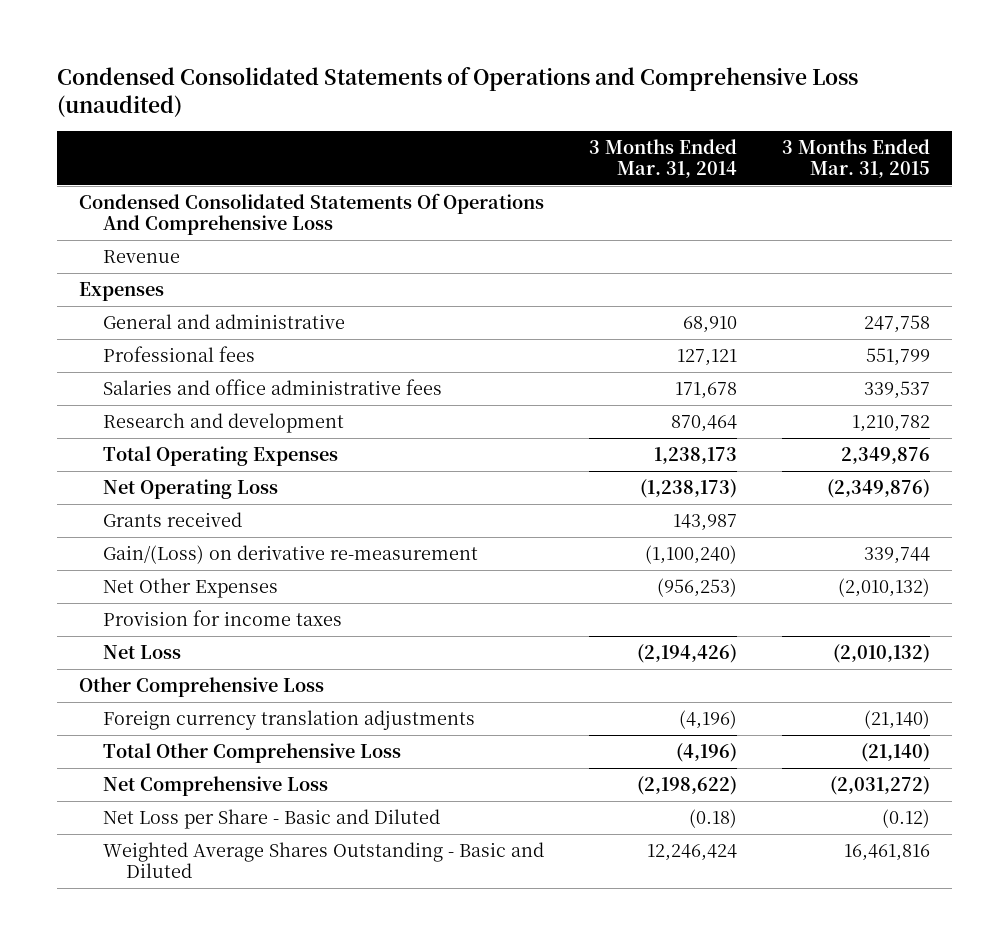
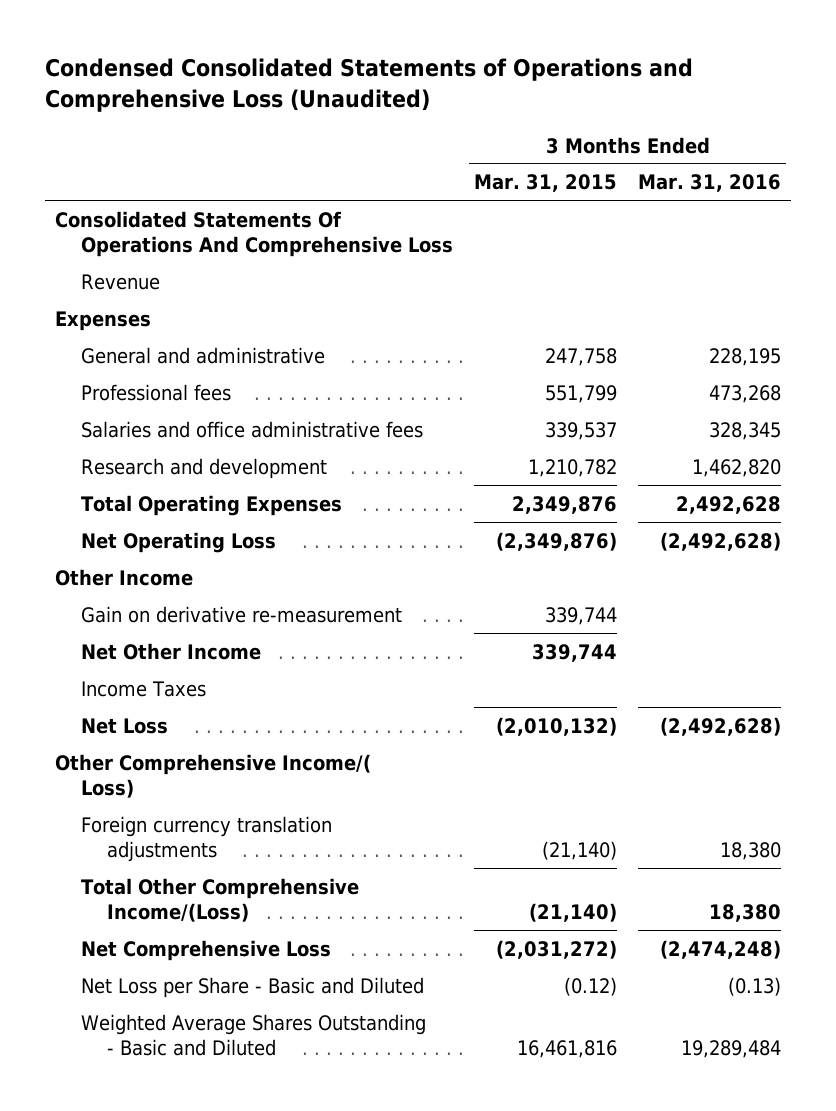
[56,66,858,118] Condensed Consolidated Statements of Operations and Comprehensive Loss (unaudited) -> [45,57,694,112] Condensed Consolidated Statements of Operations and Comprehensive Loss (Unaudited)
[588,139,737,179] 3 Months Ended Mar. 31, 2014 -> none
none -> [637,174,781,193] Mar. 31, 2016
[78,192,544,235] Condensed Consolidated Statements Of Operations And Comprehensive Loss -> [55,210,454,258] Consolidated Statements Of Operations And Comprehensive Loss
[102,511,242,527] Grants received -> none
none -> [55,568,194,586] Other Income
[102,544,478,564] Gain/(Loss) on derivative re-measurement -> [81,605,403,623] Gain on derivative re-measurement
[102,577,278,598] Net Other Expenses -> [81,642,262,660] Net Other Income
[837,577,930,597] (2,010,132) -> [532,643,618,662] 339,744
[102,609,342,626] Provision for income taxes -> [81,680,207,697] Income Taxes
[78,676,324,697] Other Comprehensive Loss -> [55,753,372,799] Other Comprehensive Income/( Loss)
[102,742,401,763] Total Other Comprehensive Loss -> [81,877,360,923] Total Other Comprehensive Income/(Loss)

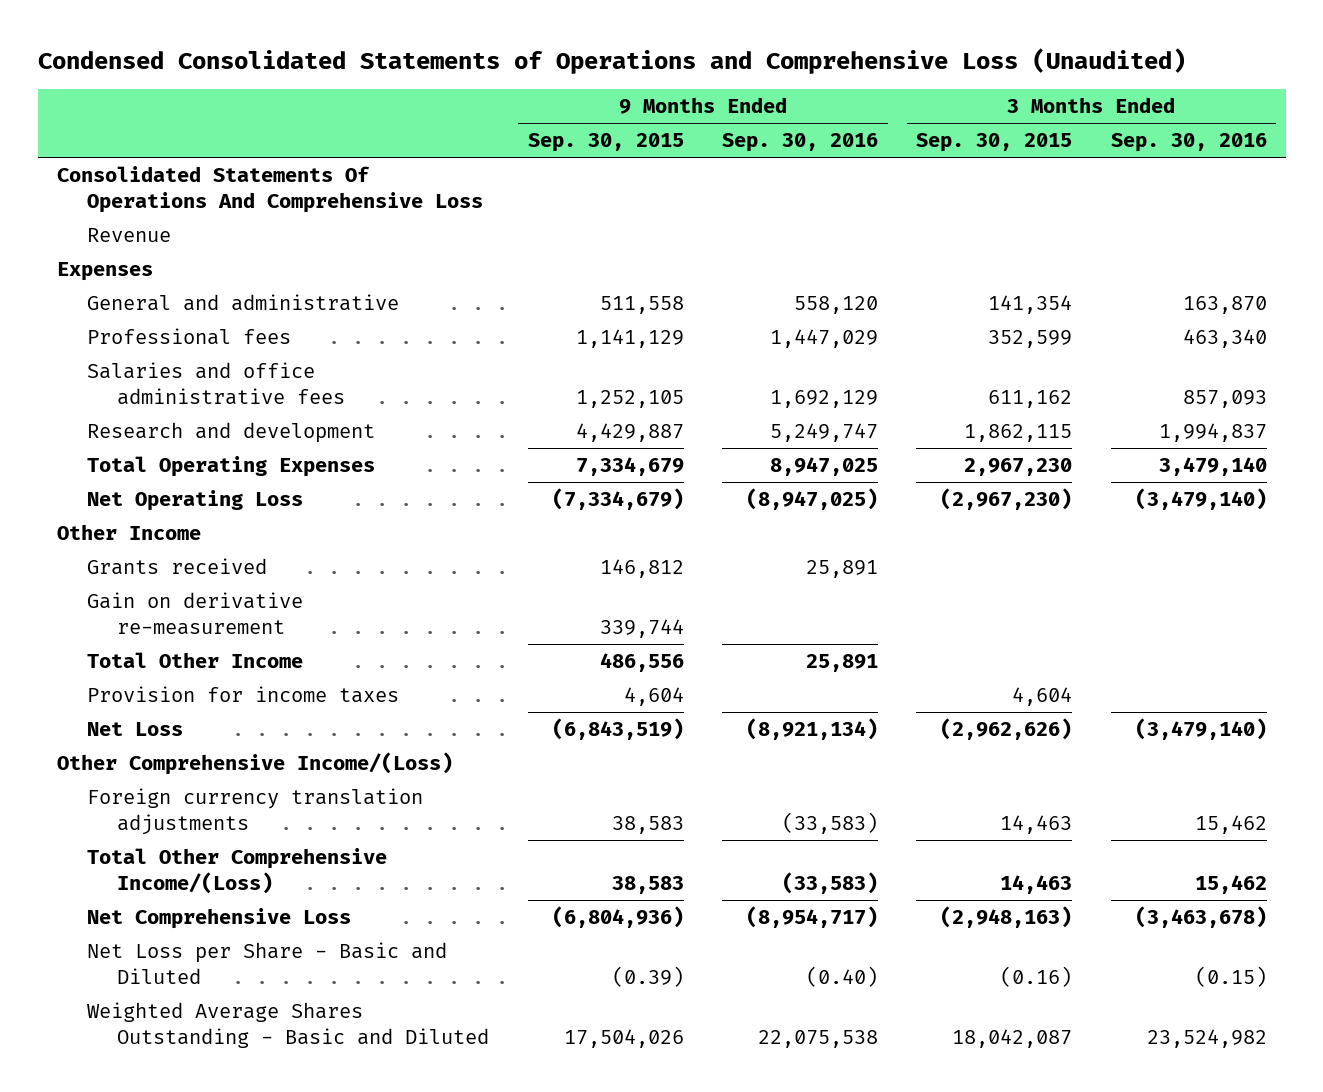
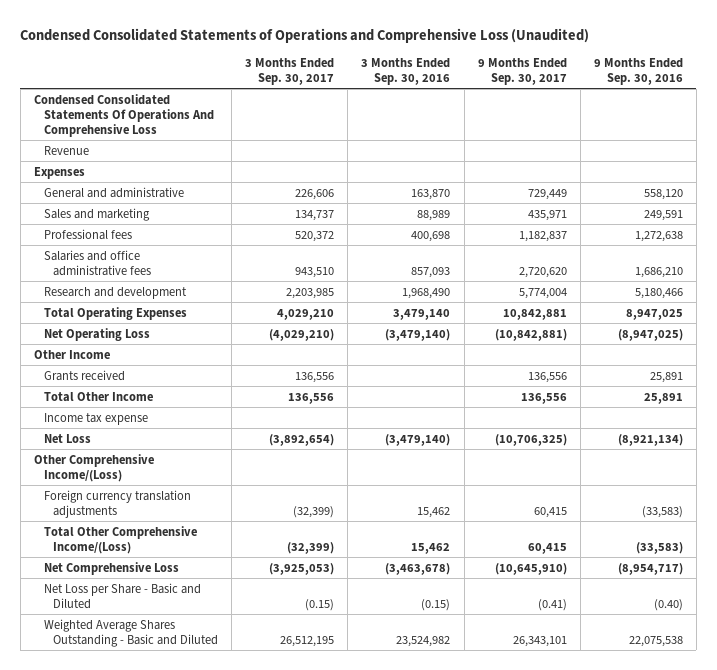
[527,133,684,153] Sep. 30, 2015 -> none
[916,133,1073,153] Sep. 30, 2015 -> none
none -> [245,57,335,85] 3 Months Ended Sep. 30, 2017
none -> [477,57,567,85] 9 Months Ended Sep. 30, 2017
[56,166,484,214] Consolidated Statements Of Operations And Comprehensive Loss -> [34,93,214,137] Condensed Consolidated Statements Of Operations And Comprehensive Loss
none -> [43,207,150,221] Sales and marketing
[769,329,878,349] 1,447,029 -> [634,230,683,242] 1,272,638
[1182,329,1267,349] 463,340 -> [411,230,451,242] 400,698
[769,390,878,409] 1,692,129 -> [634,266,683,278] 1,686,210
[769,423,878,443] 5,249,747 -> [634,287,683,299] 5,180,466
[1158,423,1267,443] 1,994,837 -> [402,287,451,299] 1,968,490
[87,592,304,636] Gain on derivative re-measurement -> none
[87,686,400,704] Provision for income taxes -> [43,412,148,425] Income tax expense

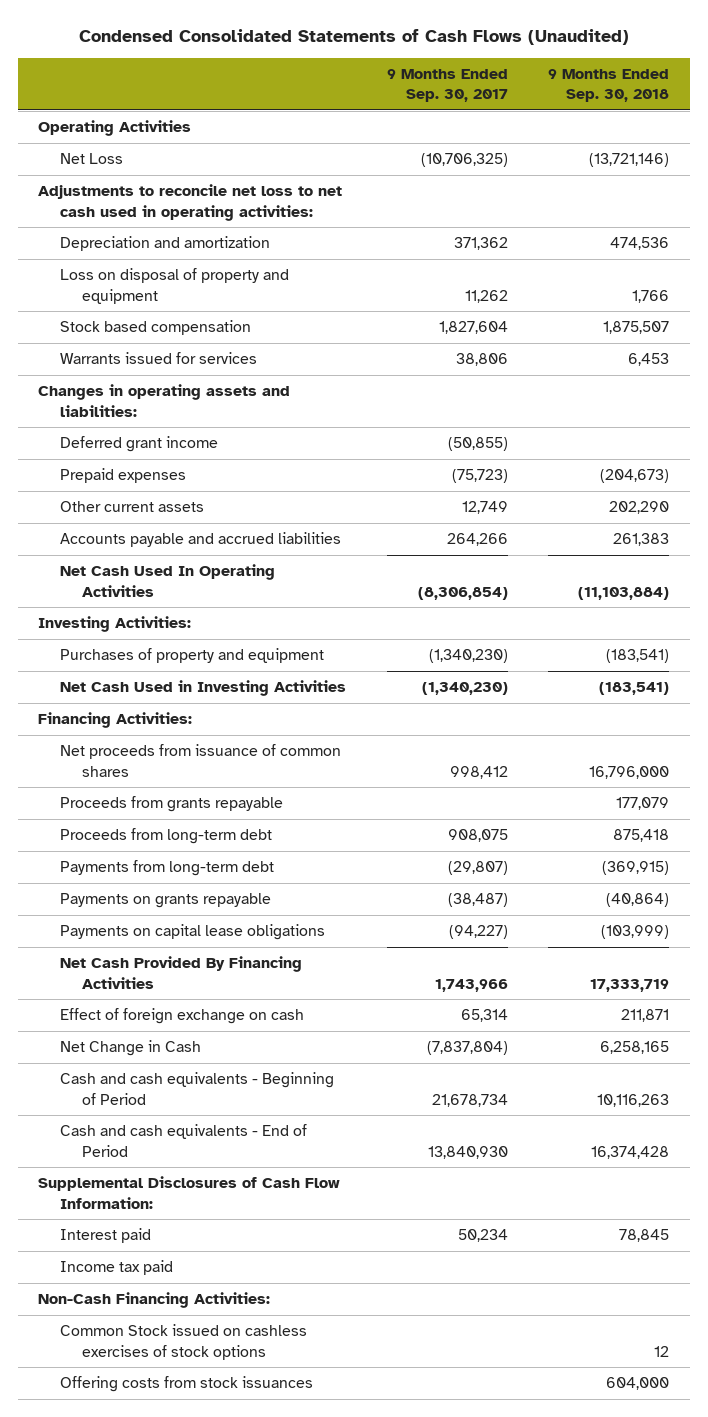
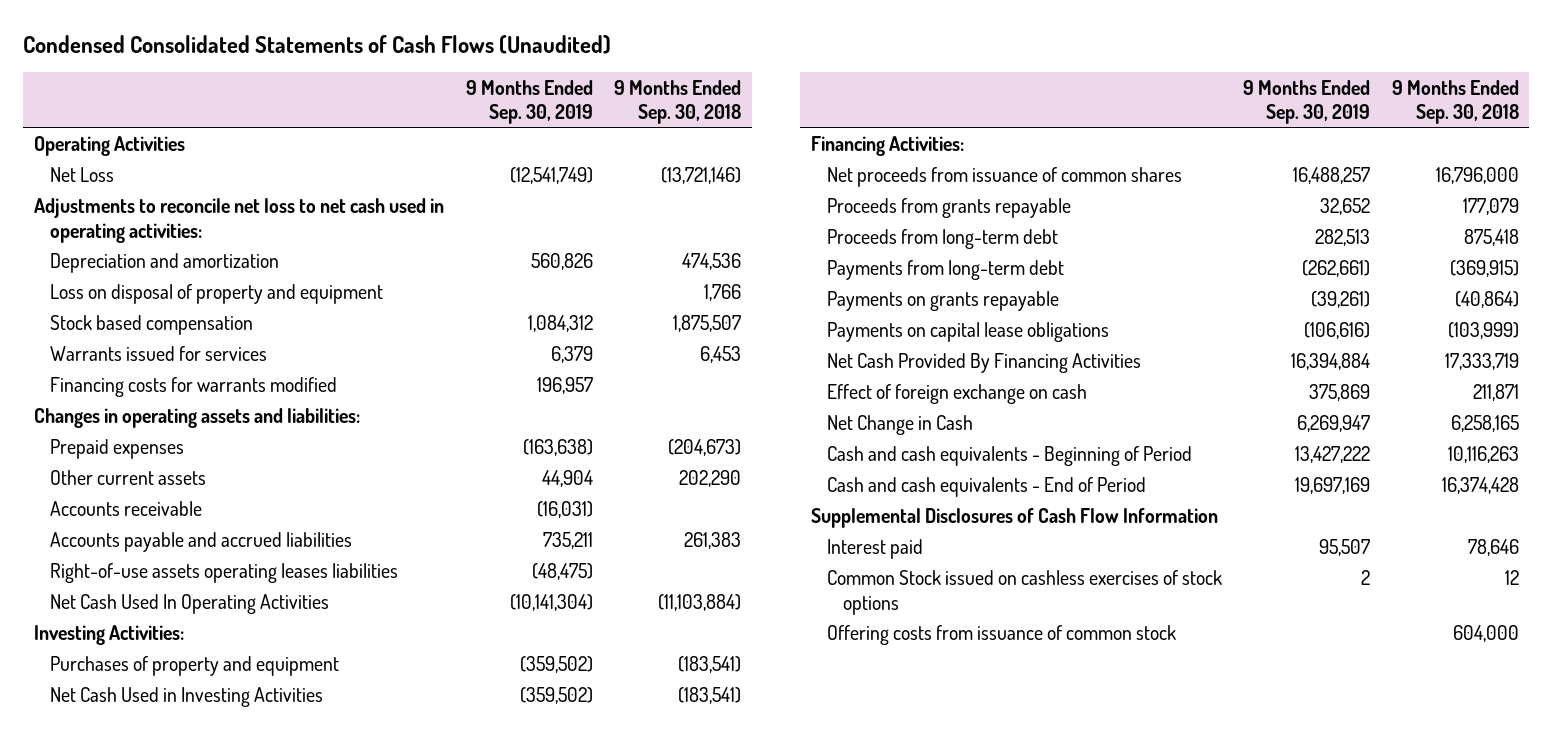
[386,68,508,103] 9 Months Ended Sep. 30, 2017 -> none
none -> [465,79,593,125] 9 Months Ended Sep. 30, 2019
none -> [49,377,337,398] Financing costs for warrants modified
[59,436,218,453] Deferred grant income -> none
none -> [49,501,202,517] Accounts receivable
none -> [49,563,398,584] Right-of-use assets operating leases liabilities
[59,1260,173,1276] Income tax paid -> none
[38,1292,271,1309] Non-Cash Financing Activities: -> none
[38,1176,341,1209] Supplemental Disclosures of Cash Flow Information: -> [811,508,1219,529] Supplemental Disclosures of Cash Flow Information
[619,1229,670,1243] 78,845 -> [1467,539,1519,557] 78,646
[59,1376,313,1393] Offering costs from stock issuances -> [826,625,1176,646] Offering costs from issuance of common stock

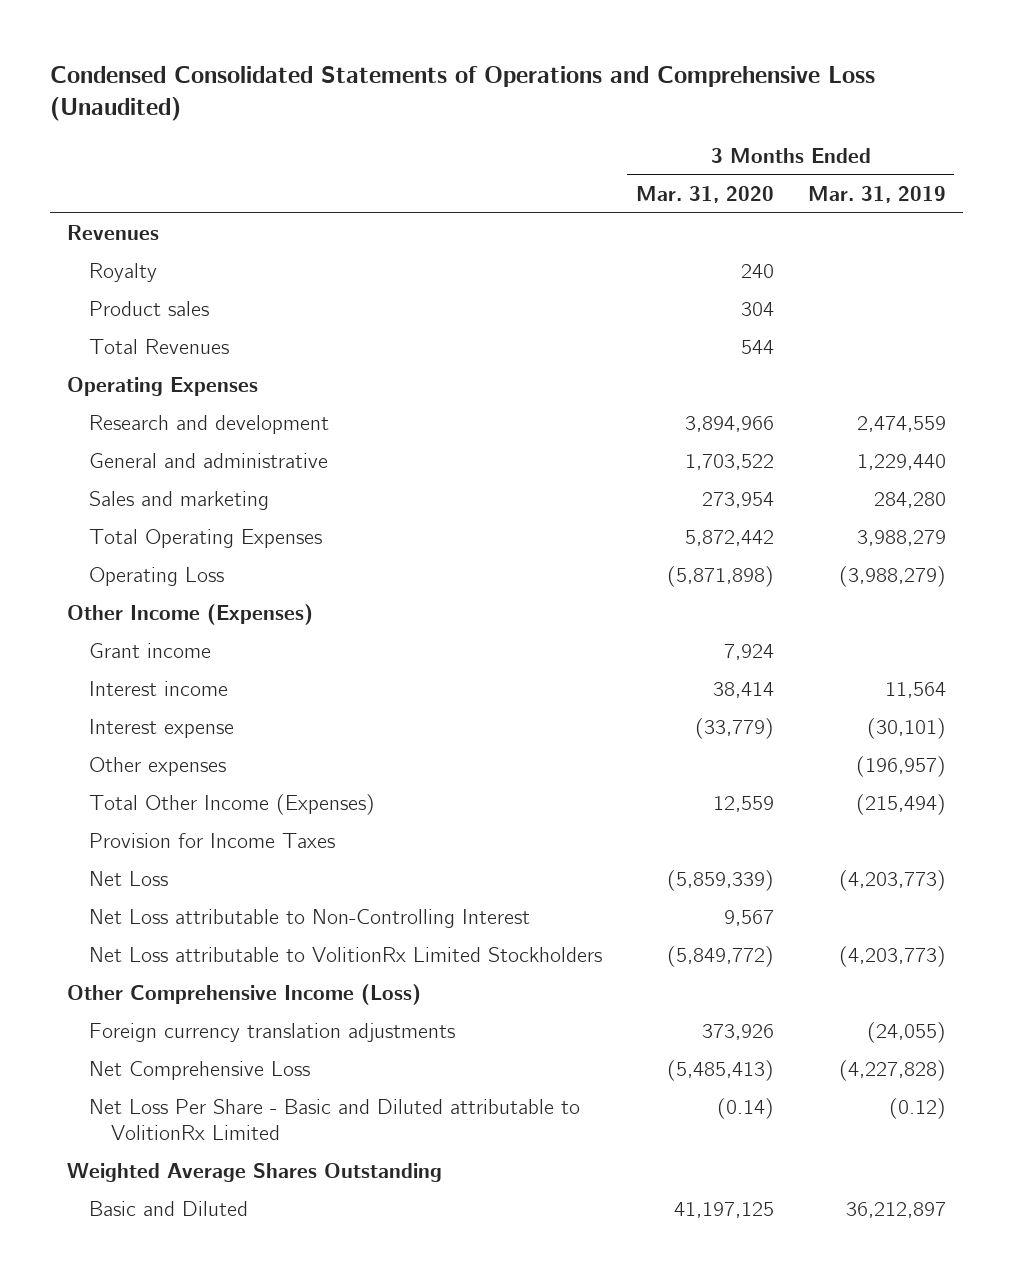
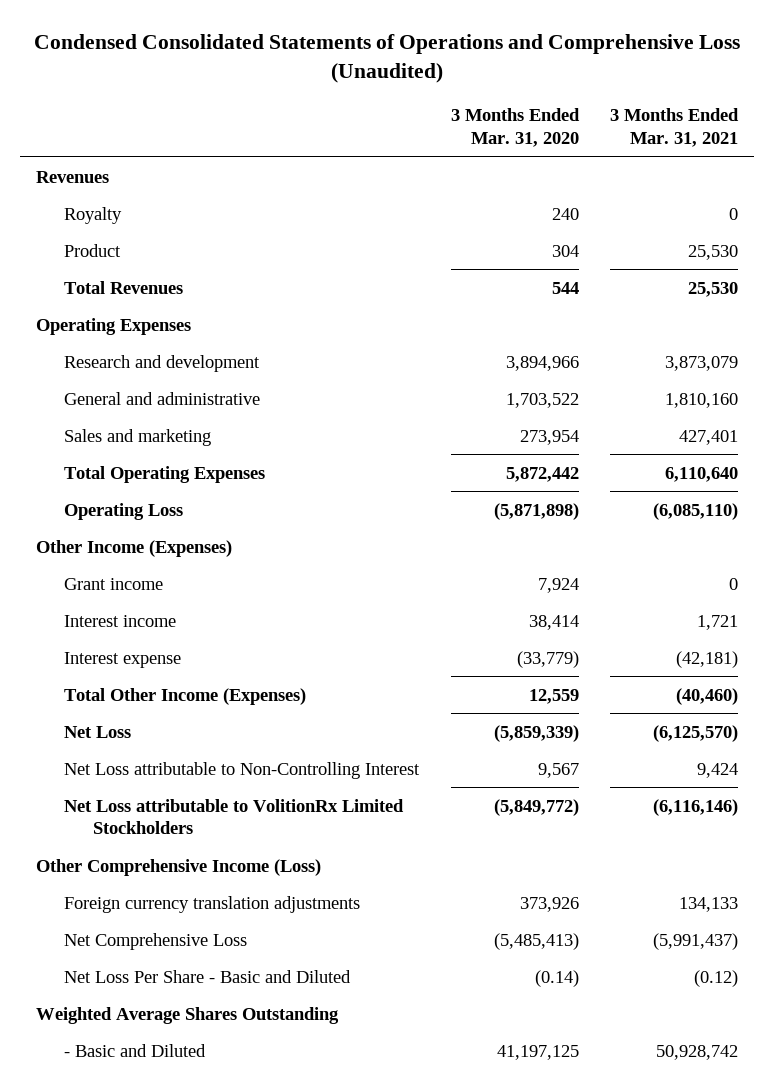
[807,186,946,204] Mar. 31, 2019 -> none
none -> [610,108,740,148] 3 Months Ended Mar. 31, 2021
[88,301,209,317] Product sales -> [64,243,122,257] Product
[88,757,226,777] Other expenses -> none
[88,833,335,849] Provision for Income Taxes -> none
[88,1099,580,1140] Net Loss Per Share - Basic and Diluted attributable to VolitionRx Limited -> [64,969,352,983] Net Loss Per Share - Basic and Diluted
[88,1201,248,1217] Basic and Diluted -> [64,1043,207,1057] - Basic and Diluted

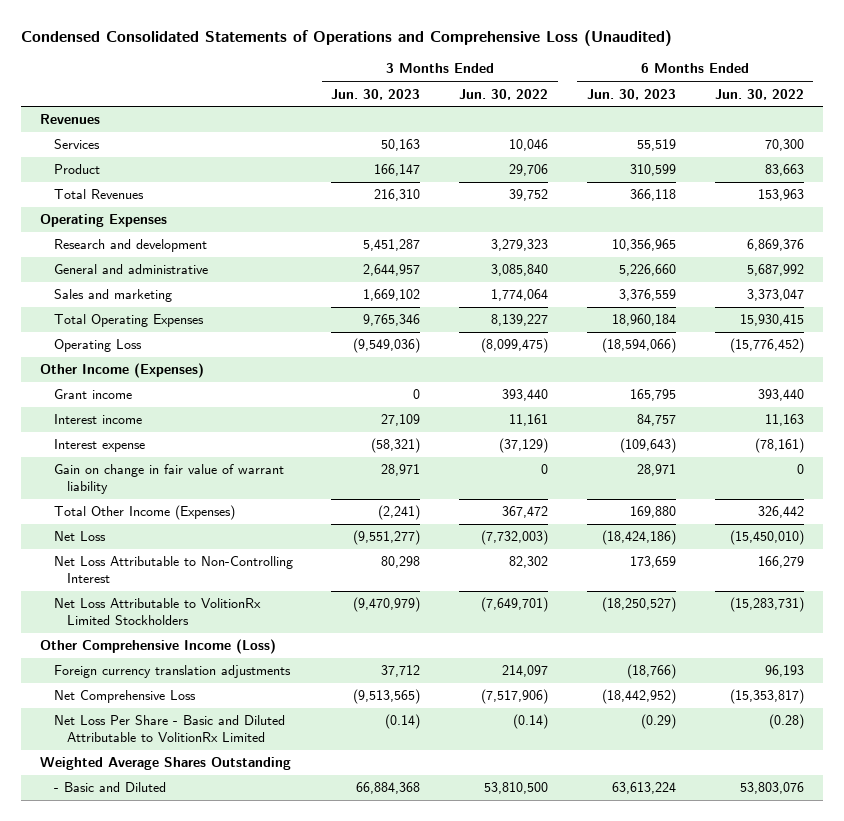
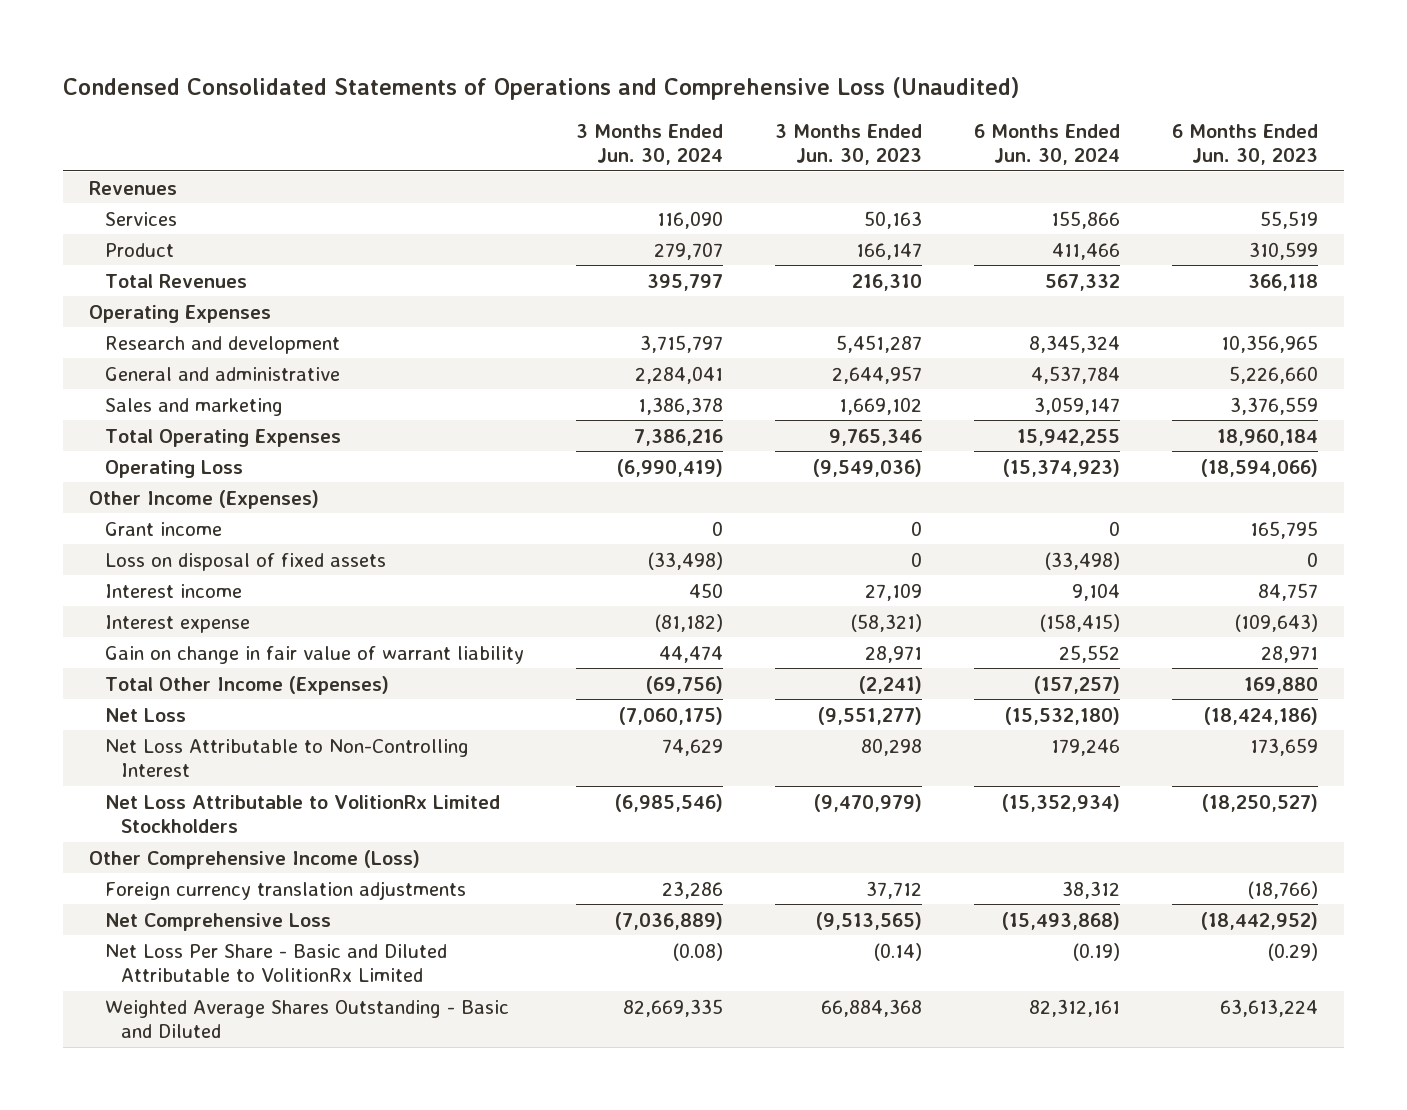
[459,88,549,100] Jun. 30, 2022 -> none
[714,88,804,100] Jun. 30, 2022 -> none
none -> [575,123,723,166] 3 Months Ended Jun. 30, 2024
none -> [973,123,1120,166] 6 Months Ended Jun. 30, 2024
none -> [104,552,386,571] Loss on disposal of fixed assets
[40,757,292,771] Weighted Average Shares Outstanding -> none
[53,782,166,793] - Basic and Diluted -> [104,999,509,1038] Weighted Average Shares Outstanding - Basic and Diluted

